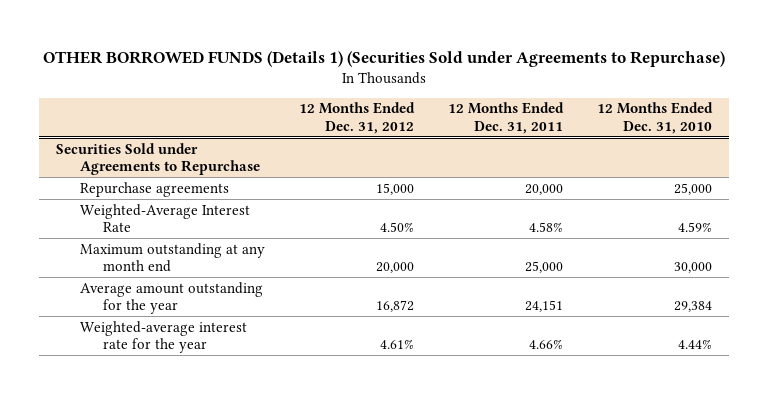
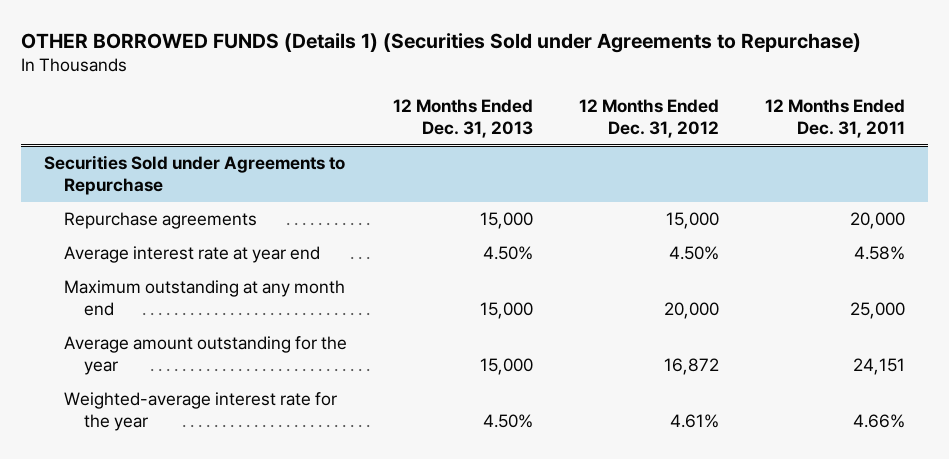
[597,102,714,134] 12 Months Ended Dec. 31, 2010 -> none
none -> [392,98,533,139] 12 Months Ended Dec. 31, 2013
[79,203,250,233] Weighted-Average Interest Rate -> [63,246,320,264] Average interest rate at year end

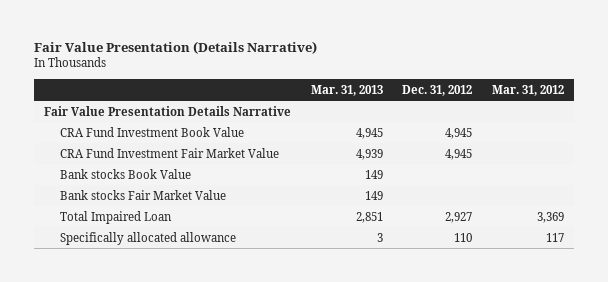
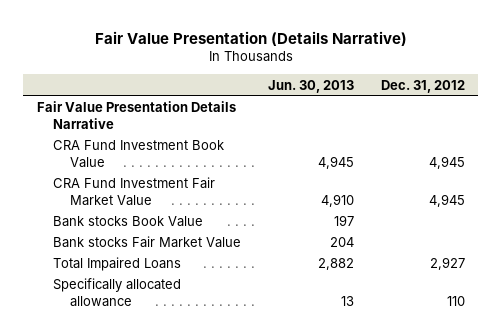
[310,84,383,96] Mar. 31, 2013 -> none
[491,84,564,96] Mar. 31, 2012 -> none
none -> [268,79,355,93] Jun. 30, 2013
[59,210,172,224] Total Impaired Loan -> [53,257,182,272] Total Impaired Loans

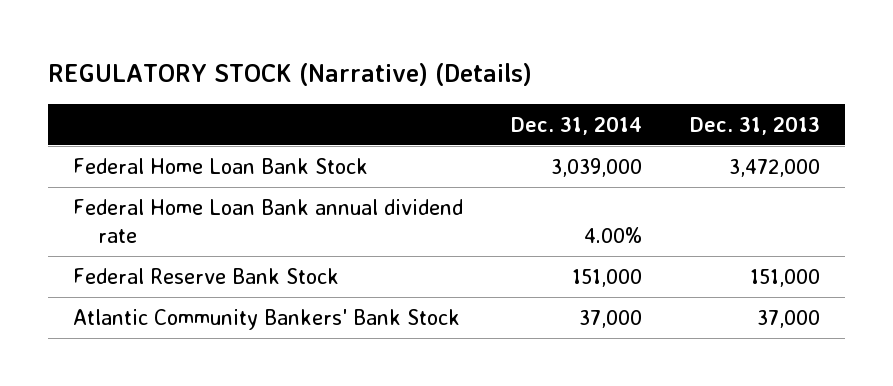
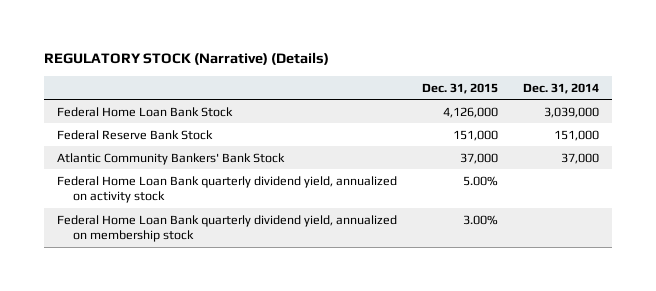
[690,115,821,135] Dec. 31, 2013 -> none
none -> [422,82,499,94] Dec. 31, 2015
[72,198,463,243] Federal Home Loan Bank annual dividend rate -> none
none -> [56,175,397,204] Federal Home Loan Bank quarterly dividend yield, annualized on activity stock
none -> [56,214,397,243] Federal Home Loan Bank quarterly dividend yield, annualized on membership stock

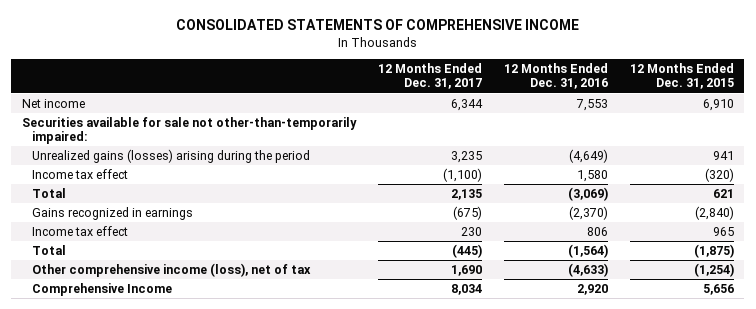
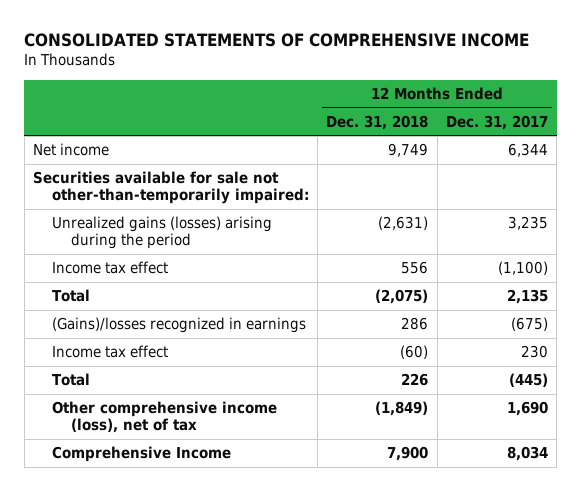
[503,62,608,90] 12 Months Ended Dec. 31, 2016 -> none
[629,62,734,90] 12 Months Ended Dec. 31, 2015 -> none
none -> [326,114,429,130] Dec. 31, 2018
[31,206,193,220] Gains recognized in earnings -> [51,317,306,334] (Gains)/losses recognized in earnings

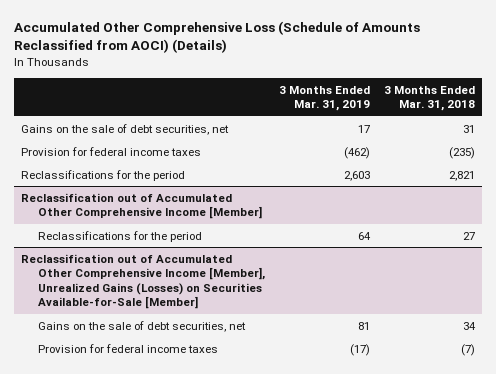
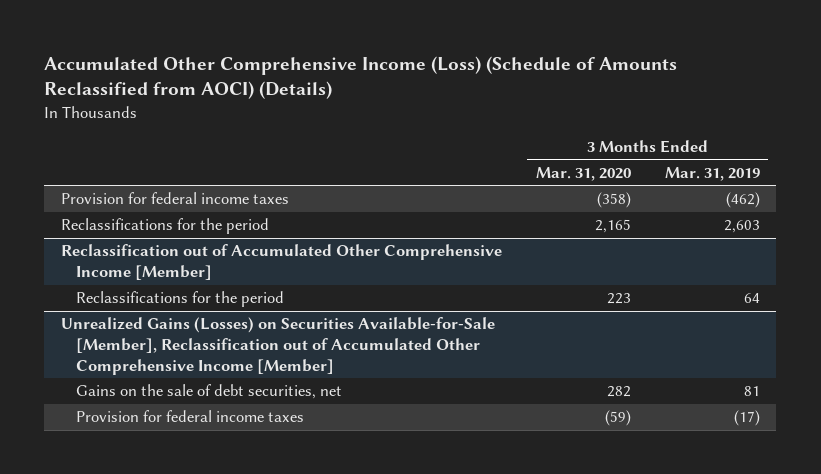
[14,21,421,54] Accumulated Other Comprehensive Loss (Schedule of Amounts Reclassified from AOCI) (Details) -> [44,55,678,100] Accumulated Other Comprehensive Income (Loss) (Schedule of Amounts Reclassified from AOCI) (Details)
[383,85,475,112] 3 Months Ended Mar. 31, 2018 -> none
none -> [535,166,631,181] Mar. 31, 2020
[20,123,229,135] Gains on the sale of debt securities, net -> none
[20,253,266,310] Reclassification out of Accumulated Other Comprehensive Income [Member], Unrealized Gains (Losses) on Securities Available-for-Sale [Member] -> [61,317,496,375] Unrealized Gains (Losses) on Securities Available-for-Sale [Member], Reclassification out of Accumulated Other Comprehensive Income [Member]

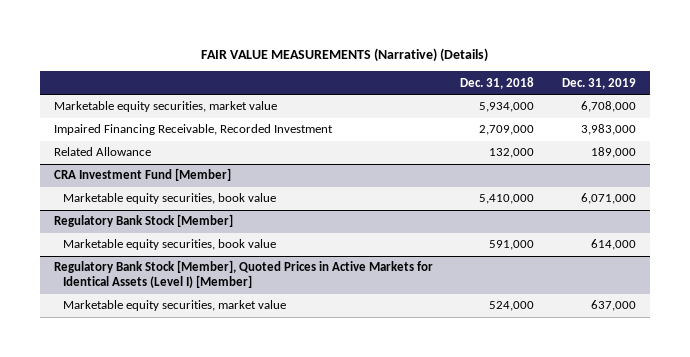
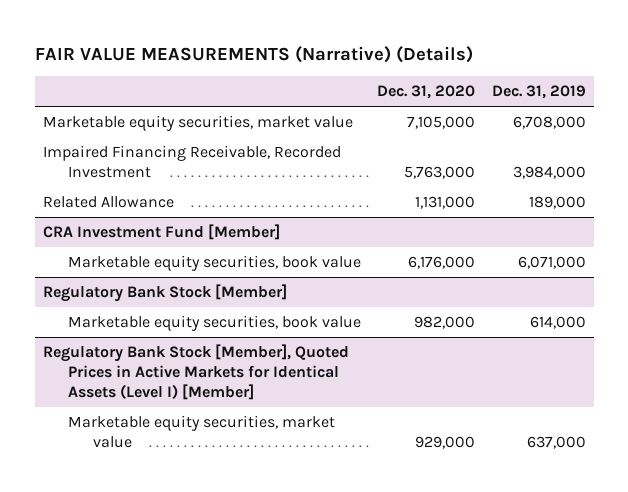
[460,76,535,89] Dec. 31, 2018 -> none
none -> [377,85,476,100] Dec. 31, 2020
[581,124,637,136] 3,983,000 -> [512,165,586,179] 3,984,000

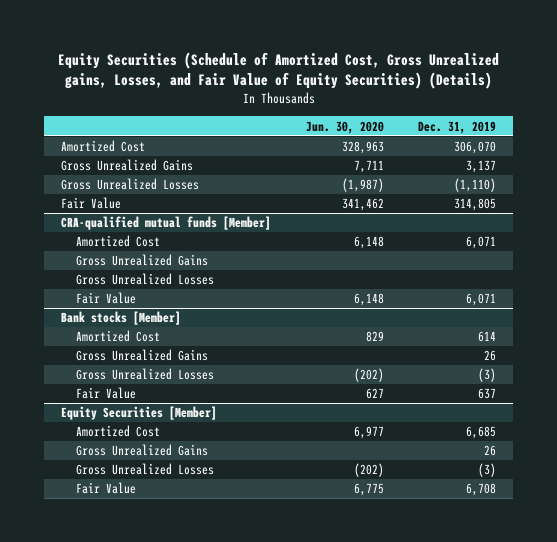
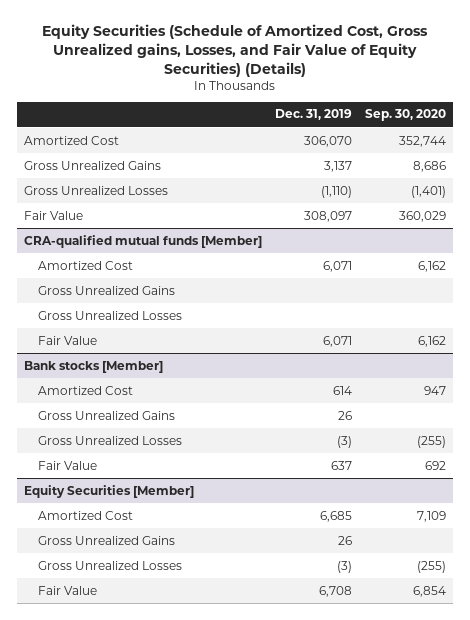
[305,120,384,134] Jun. 30, 2020 -> none
none -> [365,109,447,122] Sep. 30, 2020
[453,198,496,212] 314,805 -> [303,210,352,222] 308,097

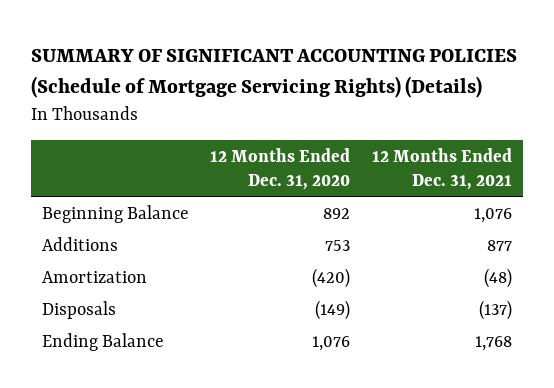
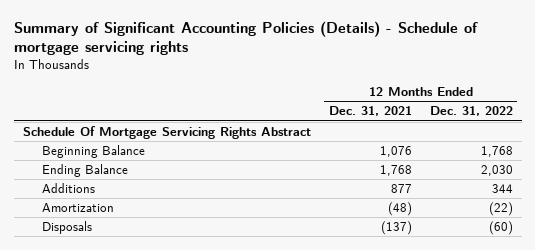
[31,49,518,99] SUMMARY OF SIGNIFICANT ACCOUNTING POLICIES (Schedule of Mortgage Servicing Rights) (Details) -> [13,21,478,56] Summary of Significant Accounting Policies (Details) - Schedule of mortgage servicing rights
[210,147,351,190] 12 Months Ended Dec. 31, 2020 -> none
none -> [429,106,513,117] Dec. 31, 2022
none -> [22,126,311,140] Schedule Of Mortgage Servicing Rights Abstract
[41,332,164,351] Ending Balance -> [42,164,129,178] Ending Balance

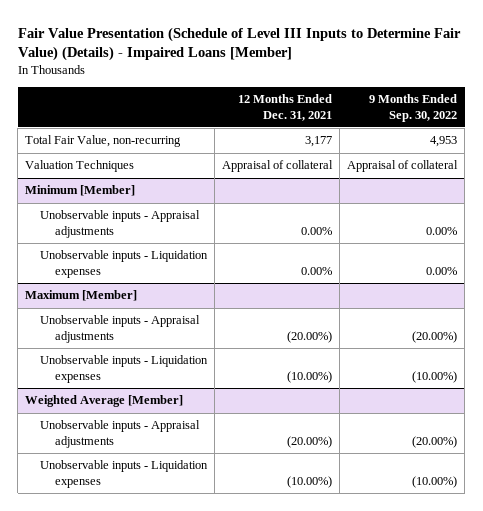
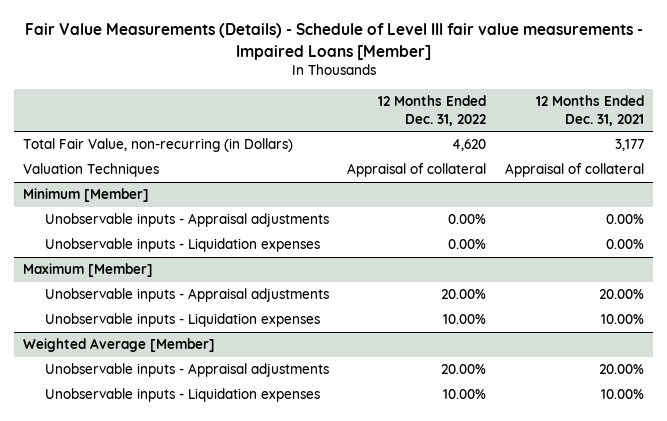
[17,26,461,62] Fair Value Presentation (Schedule of Level III Inputs to Determine Fair Value) (Details) - Impaired Loans [Member] -> [24,23,643,60] Fair Value Measurements (Details) - Schedule of Level III fair value measurements - Impaired Loans [Member]
[369,94,458,122] 9 Months Ended Sep. 30, 2022 -> none
none -> [378,95,487,126] 12 Months Ended Dec. 31, 2022
[25,135,182,148] Total Fair Value, non-recurring -> [23,138,294,153] Total Fair Value, non-recurring (in Dollars)
[287,330,333,343] (20.00%) -> [598,289,644,300] 20.00%
[287,370,333,383] (10.00%) -> [600,314,644,325] 10.00%
[287,435,333,448] (20.00%) -> [598,364,644,375] 20.00%
[287,475,333,488] (10.00%) -> [600,389,644,400] 10.00%

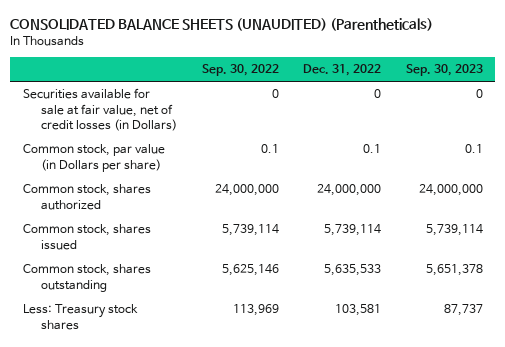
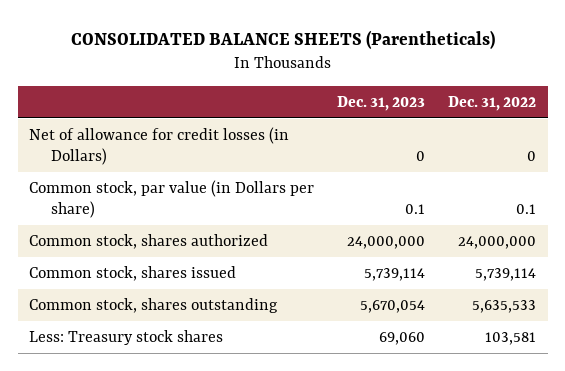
[10,17,434,31] CONSOLIDATED BALANCE SHEETS (UNAUDITED) (Parentheticals) -> [70,29,495,49] CONSOLIDATED BALANCE SHEETS (Parentheticals)
[201,64,279,77] Sep. 30, 2022 -> none
[405,64,483,77] Sep. 30, 2023 -> none
none -> [337,95,426,111] Dec. 31, 2023
[22,88,178,132] Securities available for sale at fair value, net of credit losses (in Dollars) -> [29,127,290,165] Net of allowance for credit losses (in Dollars)

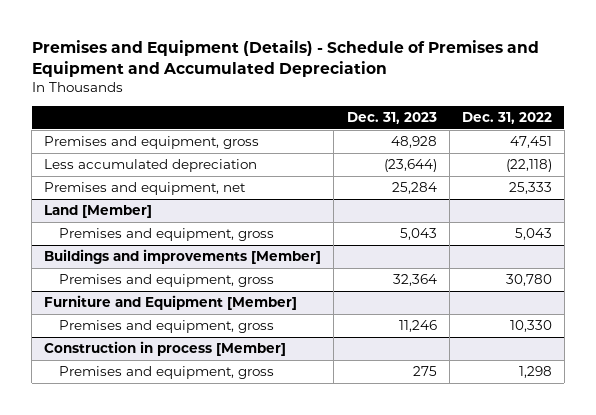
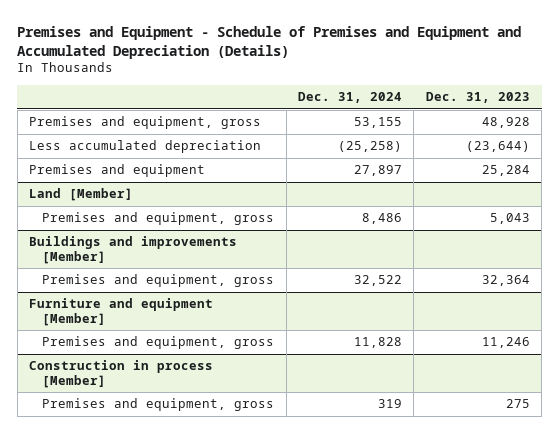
[31,39,539,77] Premises and Equipment (Details) - Schedule of Premises and Equipment and Accumulated Depreciation -> [17,25,522,59] Premises and Equipment - Schedule of Premises and Equipment and Accumulated Depreciation (Details)
[461,111,552,124] Dec. 31, 2022 -> none
none -> [297,92,402,104] Dec. 31, 2024
[44,182,247,196] Premises and equipment, net -> [29,164,206,178] Premises and equipment
[44,295,298,311] Furniture and Equipment [Member] -> [29,298,214,326] Furniture and equipment [Member]

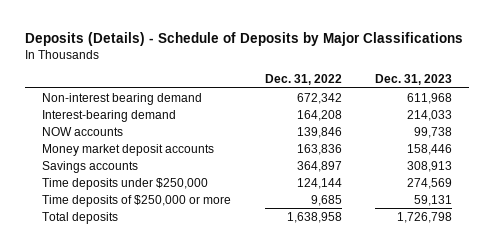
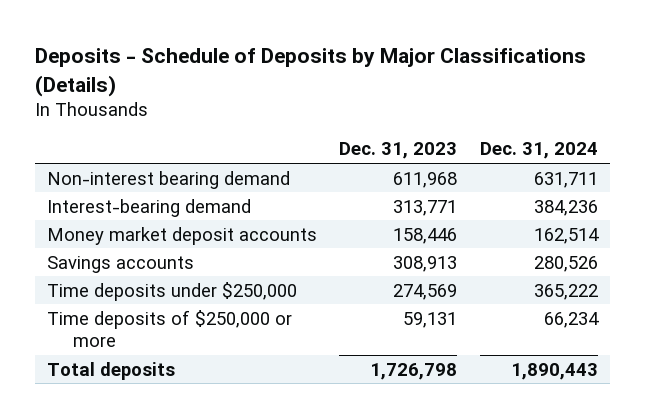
[24,32,463,47] Deposits (Details) - Schedule of Deposits by Major Classifications -> [35,48,587,97] Deposits - Schedule of Deposits by Major Classifications (Details)
[264,74,342,86] Dec. 31, 2022 -> none
none -> [480,142,599,160] Dec. 31, 2024
[41,126,123,136] NOW accounts -> none
[407,109,453,121] 214,033 -> [393,199,458,216] 313,771

